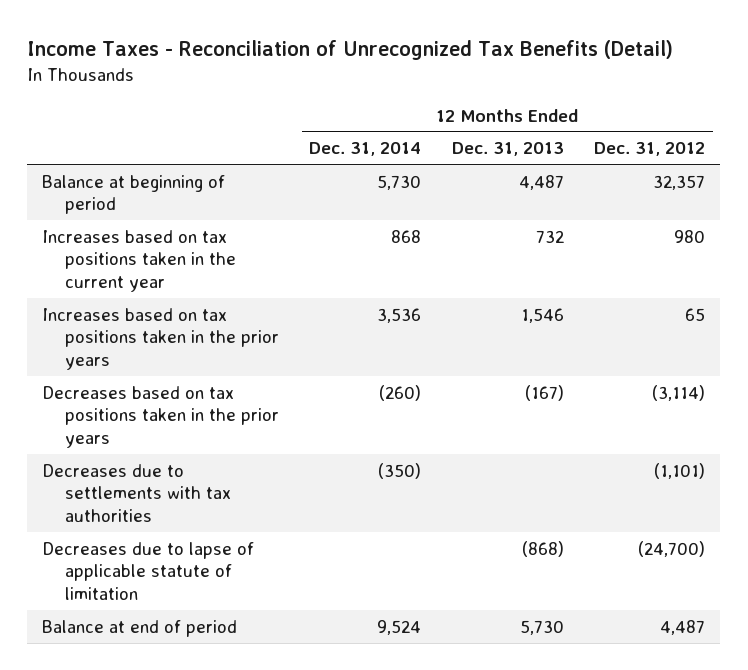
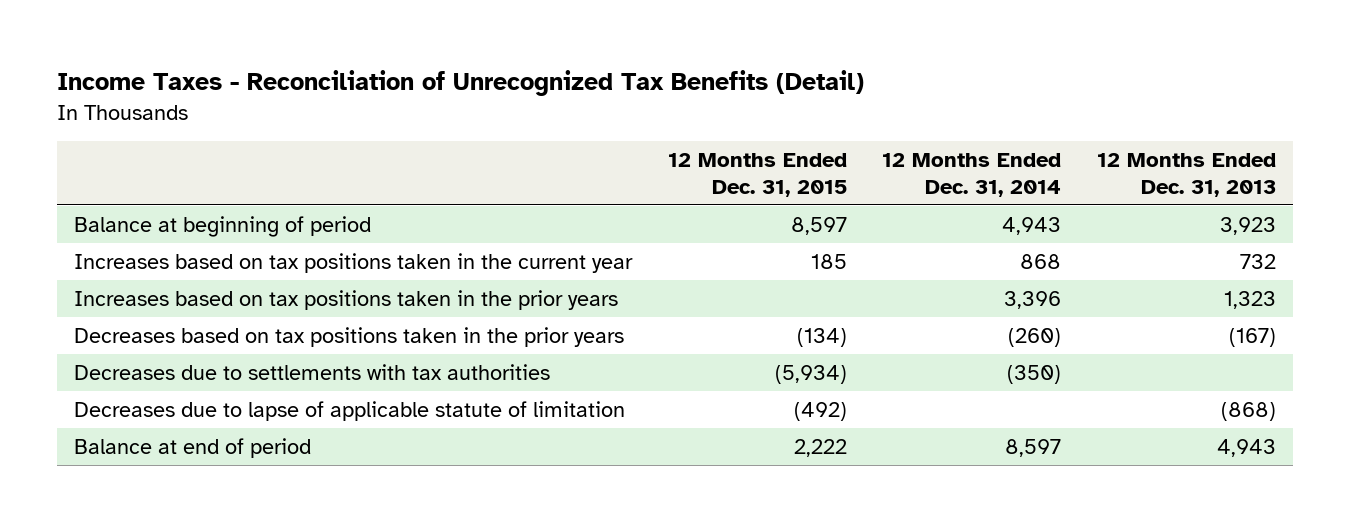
[594,142,706,157] Dec. 31, 2012 -> none
none -> [667,153,847,197] 12 Months Ended Dec. 31, 2015
[377,174,422,190] 5,730 -> [1002,216,1062,235] 4,943
[518,174,564,190] 4,487 -> [1219,216,1276,235] 3,923
[377,307,422,323] 3,536 -> [1004,290,1062,309] 3,396
[520,307,564,323] 1,546 -> [1223,290,1276,309] 1,323
[377,619,422,635] 9,524 -> [1005,438,1062,457] 8,597
[519,619,564,635] 5,730 -> [1216,438,1276,457] 4,943

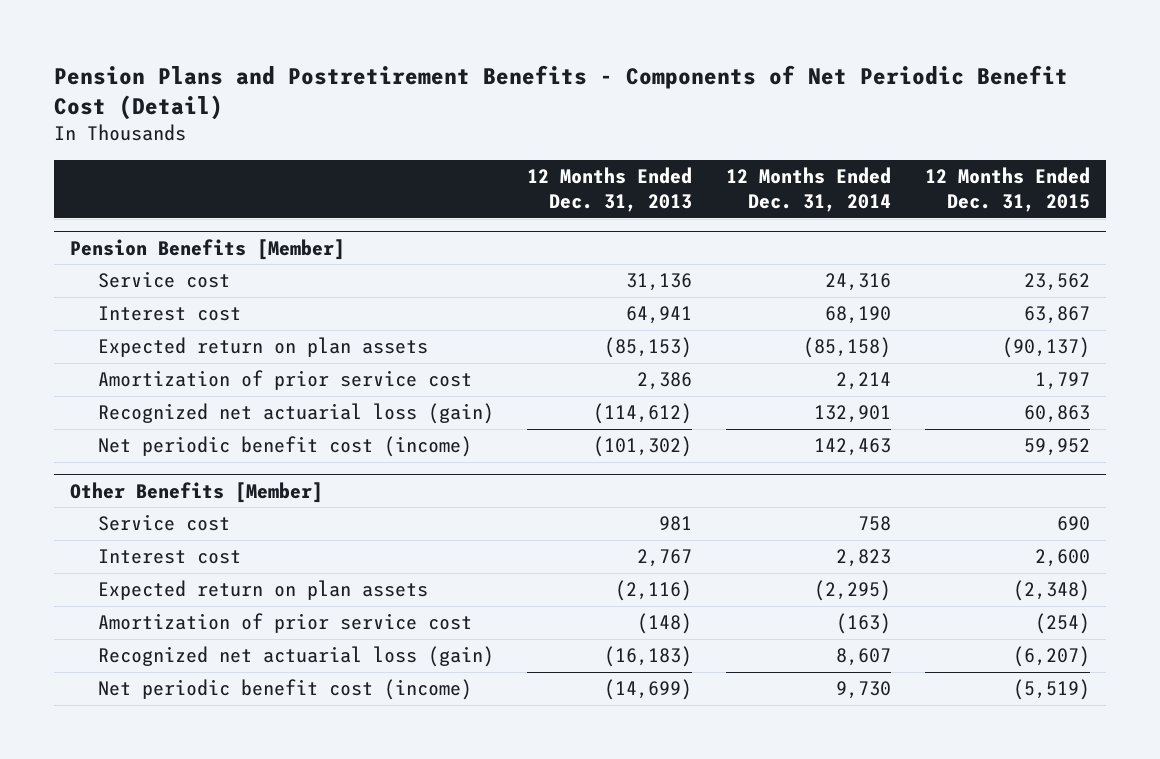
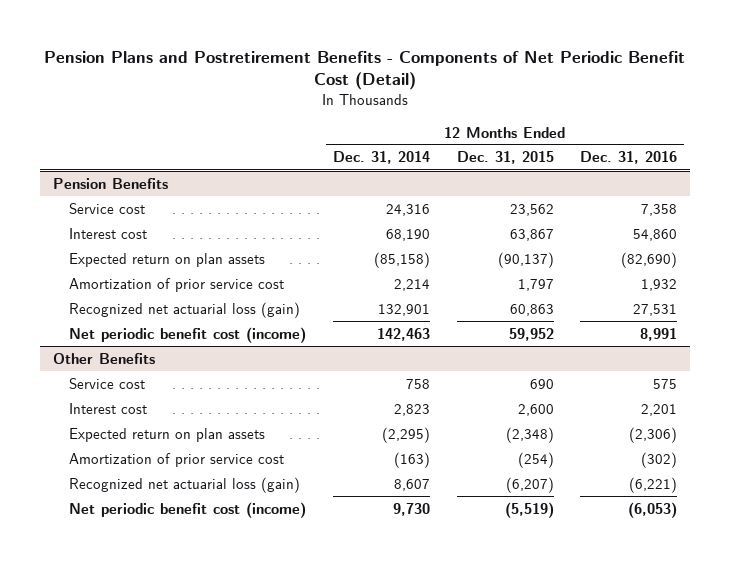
[527,167,693,213] 12 Months Ended Dec. 31, 2013 -> none
none -> [580,151,678,165] Dec. 31, 2016
[70,238,346,260] Pension Benefits [Member] -> [52,177,168,189] Pension Benefits
[70,481,324,503] Other Benefits [Member] -> [52,352,155,364] Other Benefits

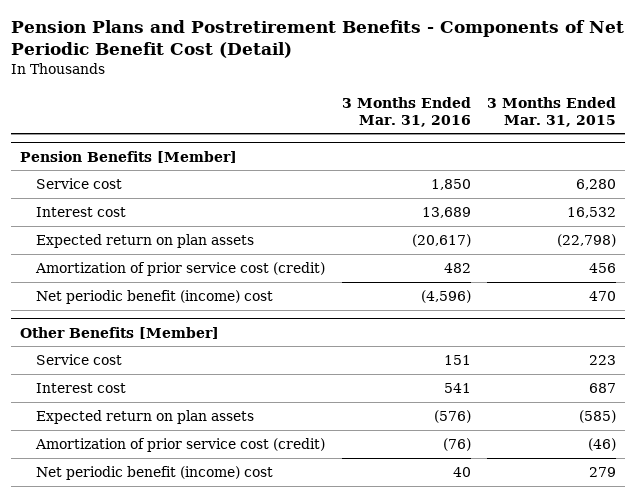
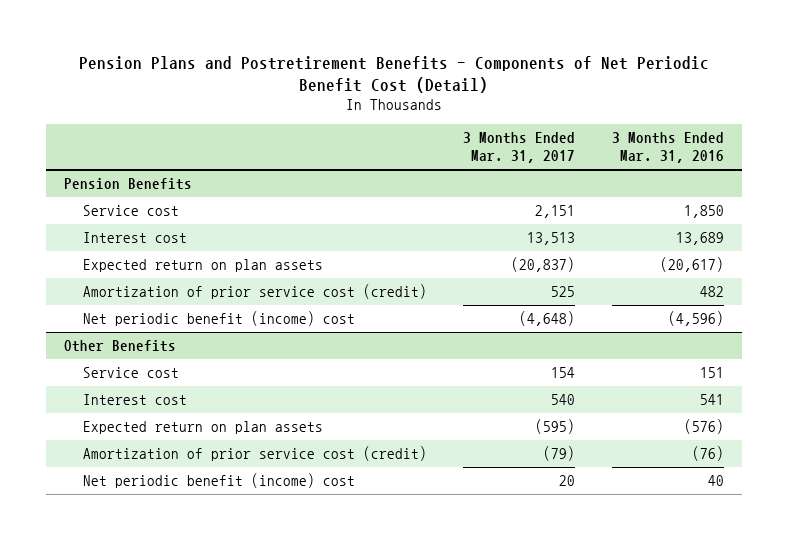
[487,96,617,127] 3 Months Ended Mar. 31, 2015 -> none
none -> [463,131,576,163] 3 Months Ended Mar. 31, 2017
[19,150,237,163] Pension Benefits [Member] -> [63,178,192,191] Pension Benefits
[19,326,219,339] Other Benefits [Member] -> [63,340,176,353] Other Benefits

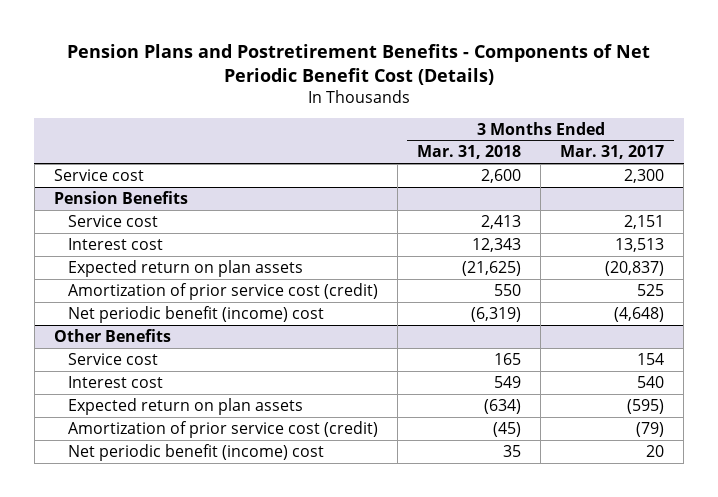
[78,55,709,93] Pension Plans and Postretirement Benefits - Components of Net Periodic Benefit Cost (Detail) -> [66,44,650,85] Pension Plans and Postretirement Benefits - Components of Net Periodic Benefit Cost (Details)
[611,131,724,163] 3 Months Ended Mar. 31, 2016 -> none
none -> [416,145,521,160] Mar. 31, 2018
none -> [53,168,144,181] Service cost

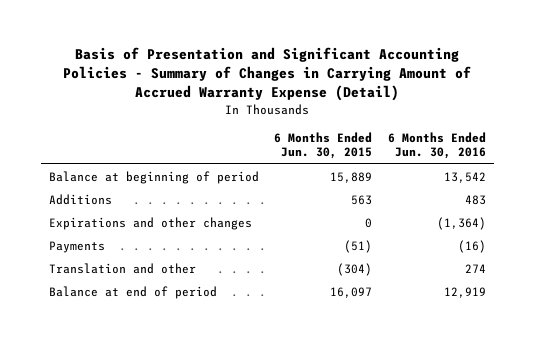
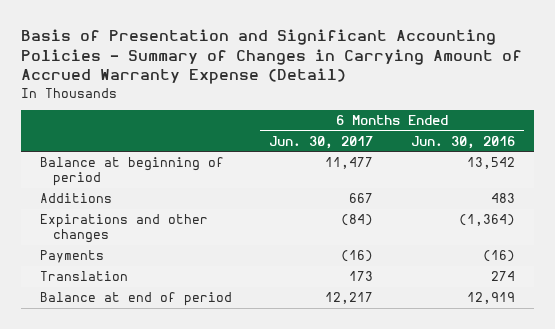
[274,131,373,160] 6 Months Ended Jun. 30, 2015 -> none
none -> [269,135,374,149] Jun. 30, 2017
[48,262,196,274] Translation and other -> [39,271,128,282] Translation

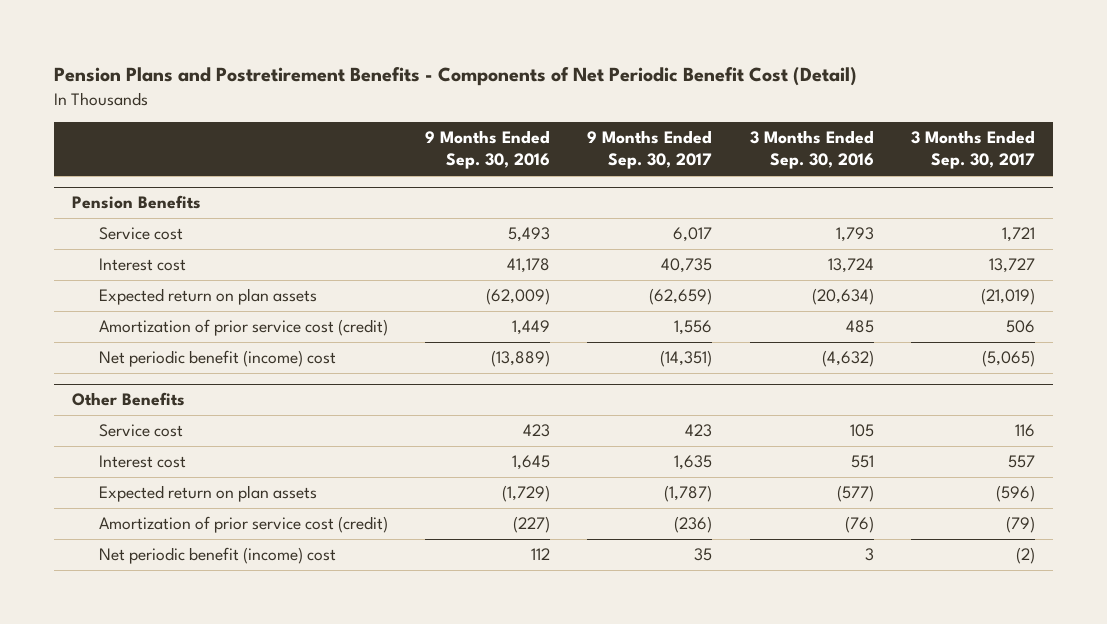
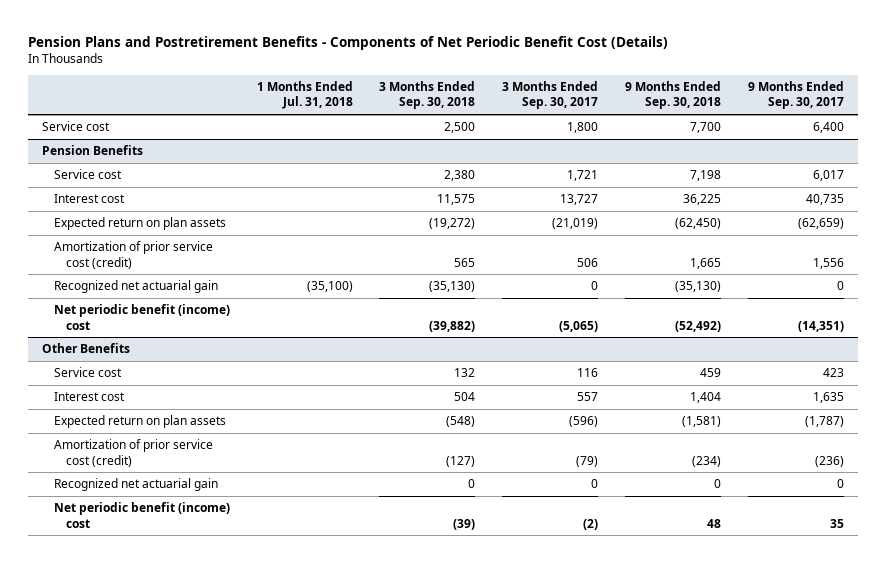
[53,67,857,87] Pension Plans and Postretirement Benefits - Components of Net Periodic Benefit Cost (Detail) -> [28,35,669,50] Pension Plans and Postretirement Benefits - Components of Net Periodic Benefit Cost (Details)
[425,130,551,170] 9 Months Ended Sep. 30, 2016 -> none
[749,130,874,170] 3 Months Ended Sep. 30, 2016 -> none
none -> [256,81,353,110] 1 Months Ended Jul. 31, 2018
none -> [379,81,476,110] 3 Months Ended Sep. 30, 2018
none -> [625,81,722,110] 9 Months Ended Sep. 30, 2018
none -> [41,121,110,132] Service cost
none -> [53,280,218,294] Recognized net actuarial gain
none -> [53,478,218,492] Recognized net actuarial gain

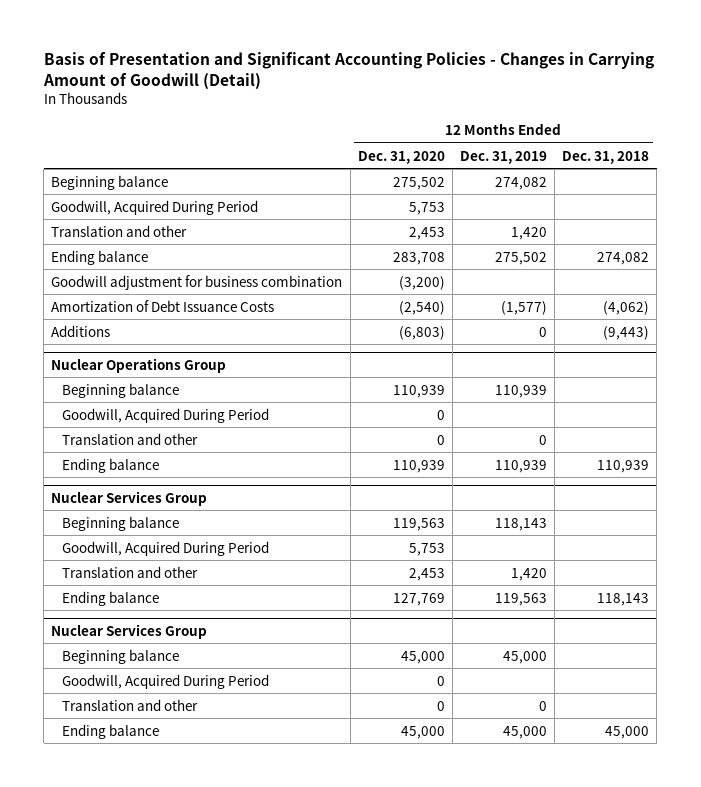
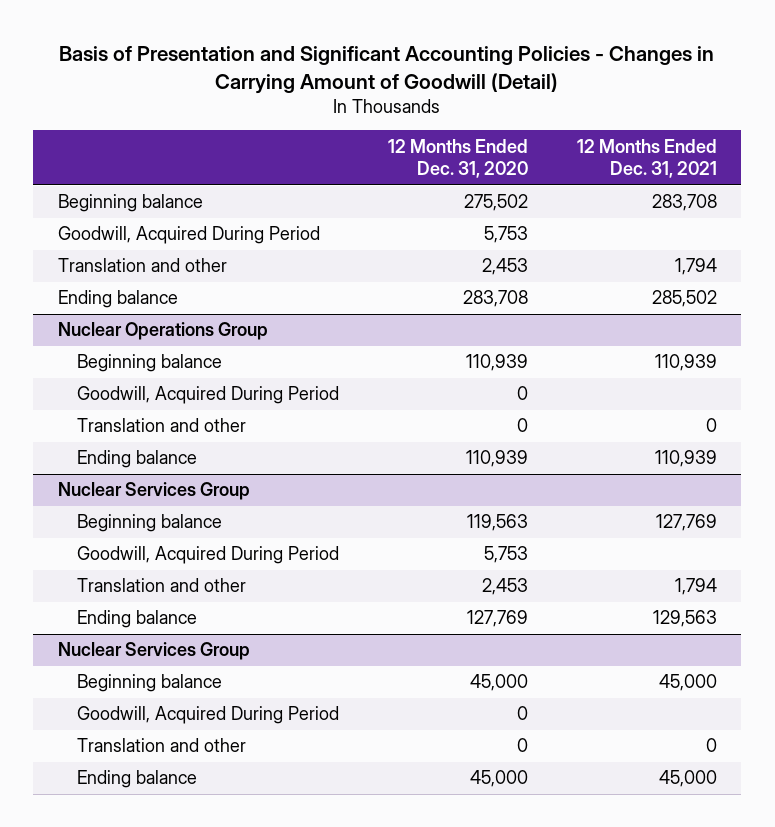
[459,150,547,164] Dec. 31, 2019 -> none
[562,150,650,164] Dec. 31, 2018 -> none
none -> [576,138,717,179] 12 Months Ended Dec. 31, 2021
[51,274,343,290] Goodwill adjustment for business combination -> none
[51,299,275,312] Amortization of Debt Issuance Costs -> none
[51,324,111,337] Additions -> none

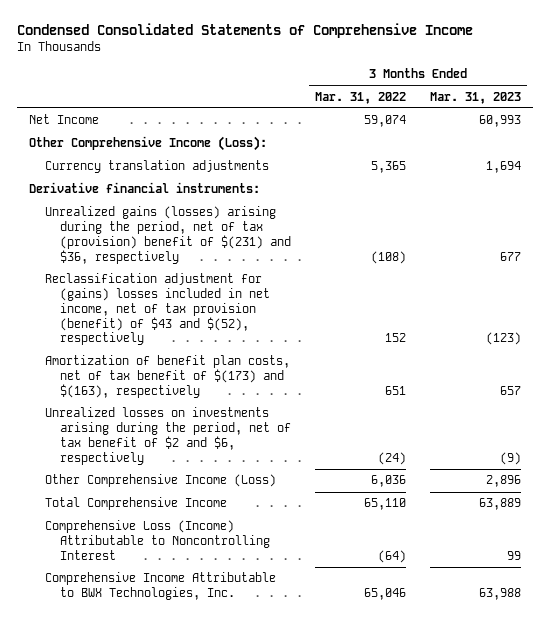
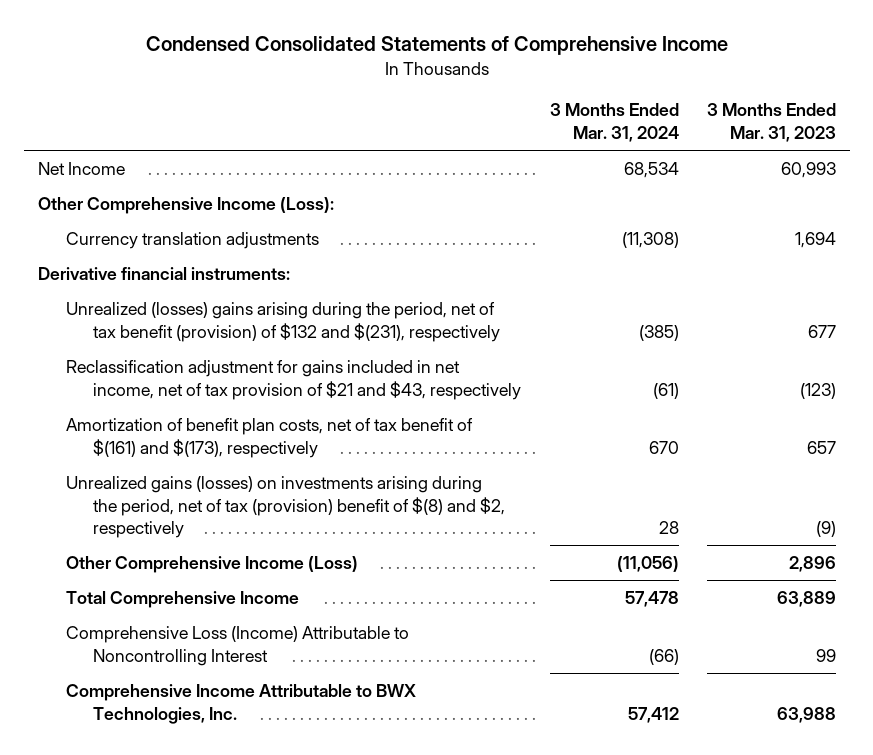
[315,91,407,104] Mar. 31, 2022 -> none
none -> [549,103,679,143] 3 Months Ended Mar. 31, 2024
[44,206,292,264] Unrealized gains (losses) arising during the period, net of tax (provision) benefit of $(231) and $36, respectively -> [65,301,501,342] Unrealized (losses) gains arising during the period, net of tax benefit (provision) of $132 and $(231), respectively
[44,273,271,346] Reclassification adjustment for (gains) losses included in net income, net of tax provision (benefit) of $43 and $(52), respectively -> [65,359,522,400] Reclassification adjustment for gains included in net income, net of tax provision of $21 and $43, respectively
[44,355,290,398] Amortization of benefit plan costs, net of tax benefit of $(173) and $(163), respectively -> [65,417,473,458] Amortization of benefit plan costs, net of tax benefit of $(161) and $(173), respectively
[44,407,292,465] Unrealized losses on investments arising during the period, net of tax benefit of $2 and $6, respectively -> [65,475,506,539] Unrealized gains (losses) on investments arising during the period, net of tax (provision) benefit of $(8) and $2, respectively

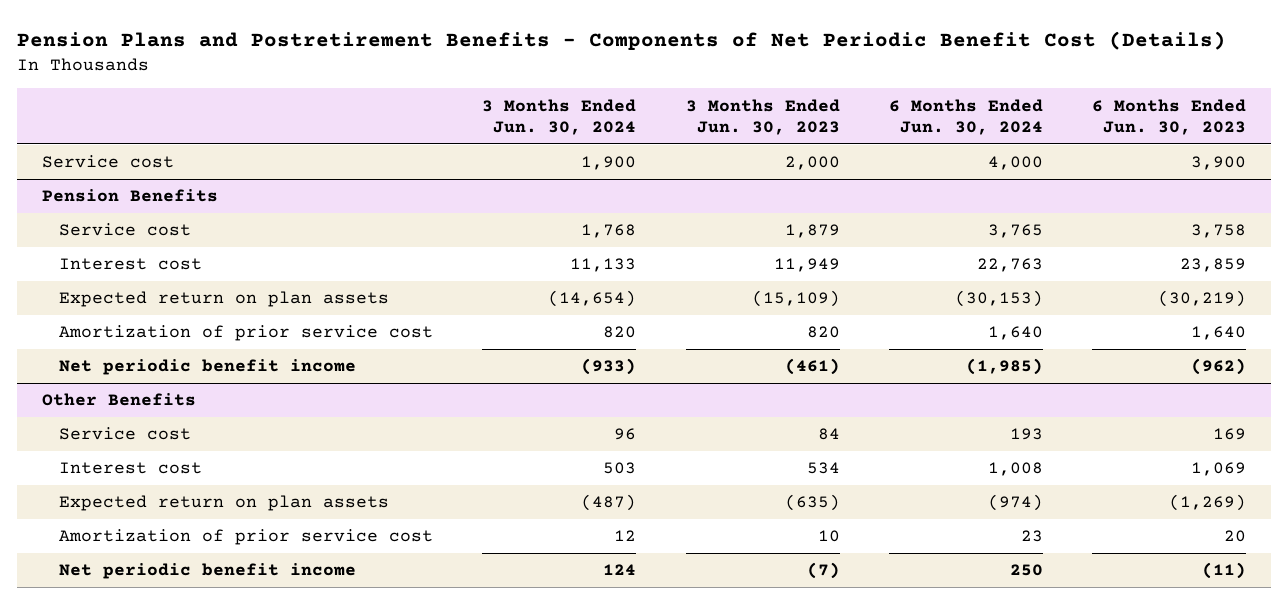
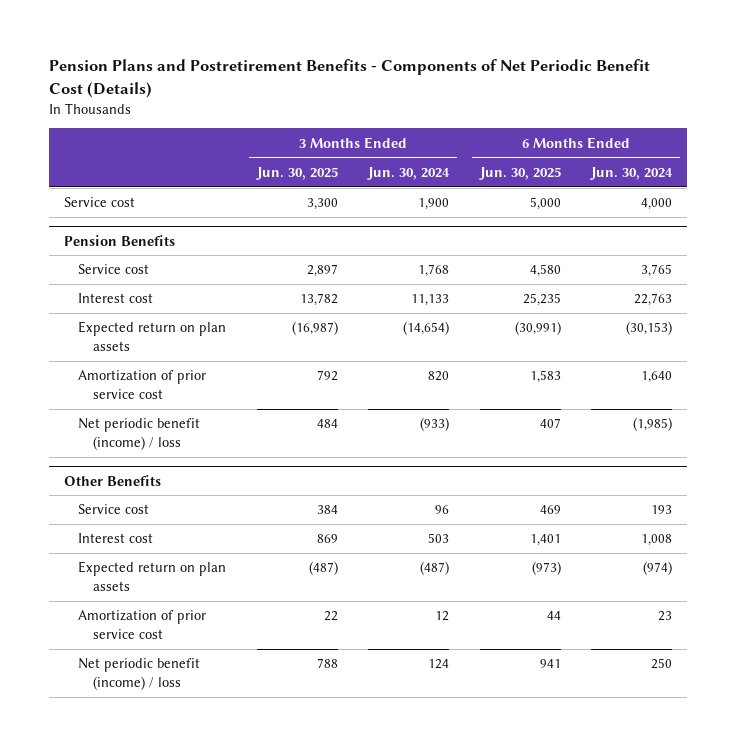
[685,98,840,135] 3 Months Ended Jun. 30, 2023 -> none
[1091,98,1246,135] 6 Months Ended Jun. 30, 2023 -> none
none -> [255,166,338,180] Jun. 30, 2025
none -> [478,166,561,180] Jun. 30, 2025
[59,359,357,376] Net periodic benefit income -> [78,418,201,450] Net periodic benefit (income) / loss
[59,563,357,580] Net periodic benefit income -> [78,658,201,690] Net periodic benefit (income) / loss

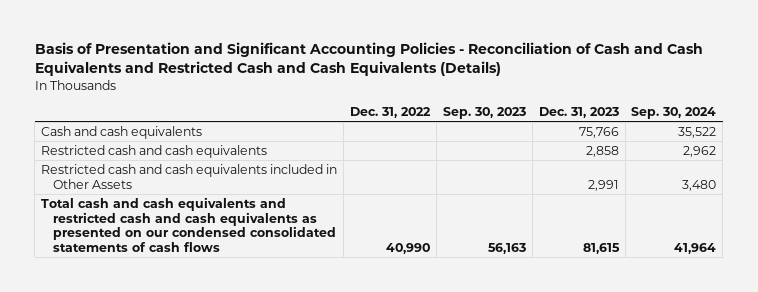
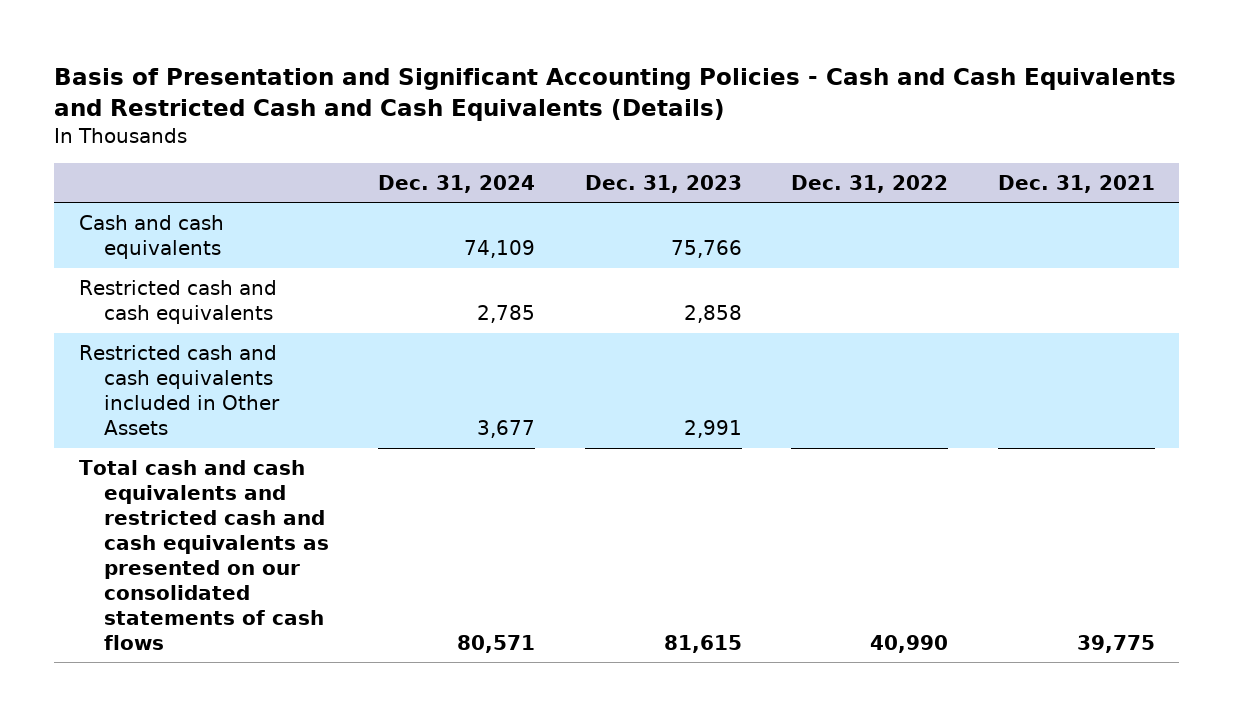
[34,41,703,77] Basis of Presentation and Significant Accounting Policies - Reconciliation of Cash and Cash Equivalents and Restricted Cash and Cash Equivalents (Details) -> [54,68,1177,121] Basis of Presentation and Significant Accounting Policies - Cash and Cash Equivalents and Restricted Cash and Cash Equivalents (Details)
[442,107,526,120] Sep. 30, 2023 -> none
[631,107,717,120] Sep. 30, 2024 -> none
none -> [378,174,536,193] Dec. 31, 2024
none -> [997,174,1155,193] Dec. 31, 2021
[41,196,337,253] Total cash and cash equivalents and restricted cash and cash equivalents as presented on our condensed consolidated statements of cash flows -> [78,460,330,650] Total cash and cash equivalents and restricted cash and cash equivalents as presented on our consolidated statements of cash flows

